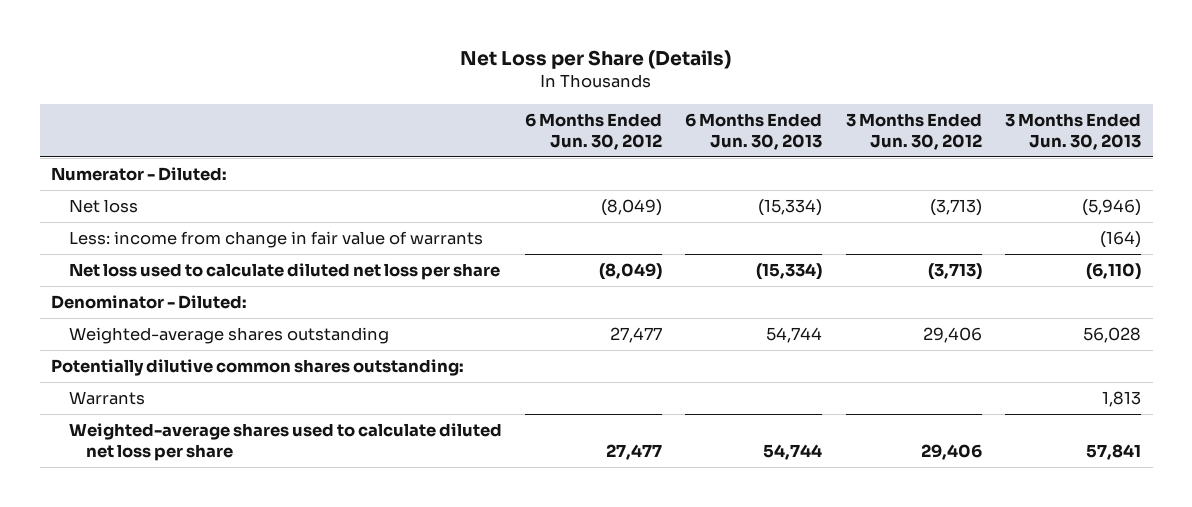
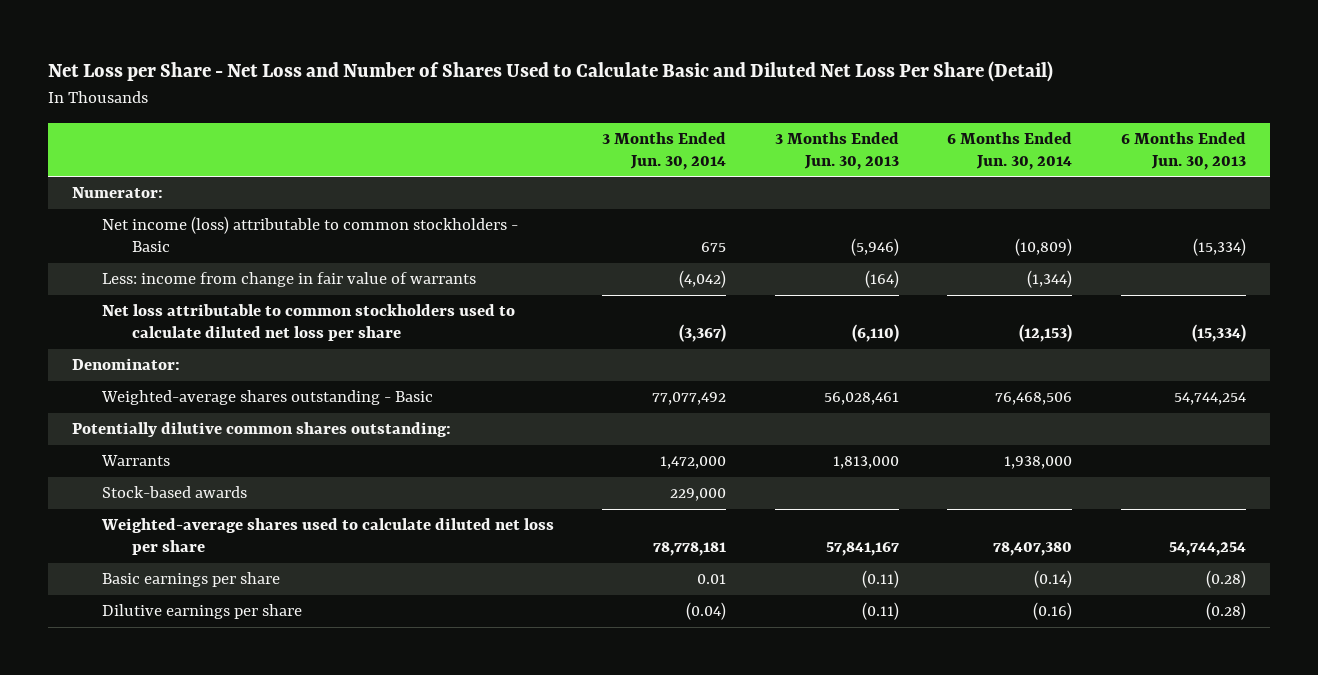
[460,50,732,70] Net Loss per Share (Details) -> [47,61,1053,83] Net Loss per Share - Net Loss and Number of Shares Used to Calculate Basic and Diluted Net Loss Per Share (Detail)
[524,112,662,150] 6 Months Ended Jun. 30, 2012 -> none
[845,112,982,150] 3 Months Ended Jun. 30, 2012 -> none
none -> [602,132,727,171] 3 Months Ended Jun. 30, 2014
none -> [947,132,1073,171] 6 Months Ended Jun. 30, 2014
[51,167,228,182] Numerator - Diluted: -> [71,187,163,199] Numerator:
[68,199,138,214] Net loss -> [101,216,518,253] Net income (loss) attributable to common stockholders - Basic
[68,263,500,281] Net loss used to calculate diluted net loss per share -> [101,304,515,342] Net loss attributable to common stockholders used to calculate diluted net loss per share
[51,295,248,310] Denominator - Diluted: -> [71,358,180,371] Denominator:
[68,327,389,345] Weighted-average shares outstanding -> [100,390,433,406] Weighted-average shares outstanding - Basic
[766,327,823,344] 54,744 -> [1173,392,1246,406] 54,744,254
[1083,327,1142,344] 56,028 -> [823,392,899,406] 56,028,461
[1102,391,1142,408] 1,813 -> [832,456,899,470] 1,813,000
none -> [101,486,247,499] Stock-based awards
[763,444,823,461] 54,744 -> [1168,542,1246,557] 54,744,254
[1086,444,1142,461] 57,841 -> [825,542,899,557] 57,841,167
none -> [101,572,280,588] Basic earnings per share
none -> [101,604,302,620] Dilutive earnings per share

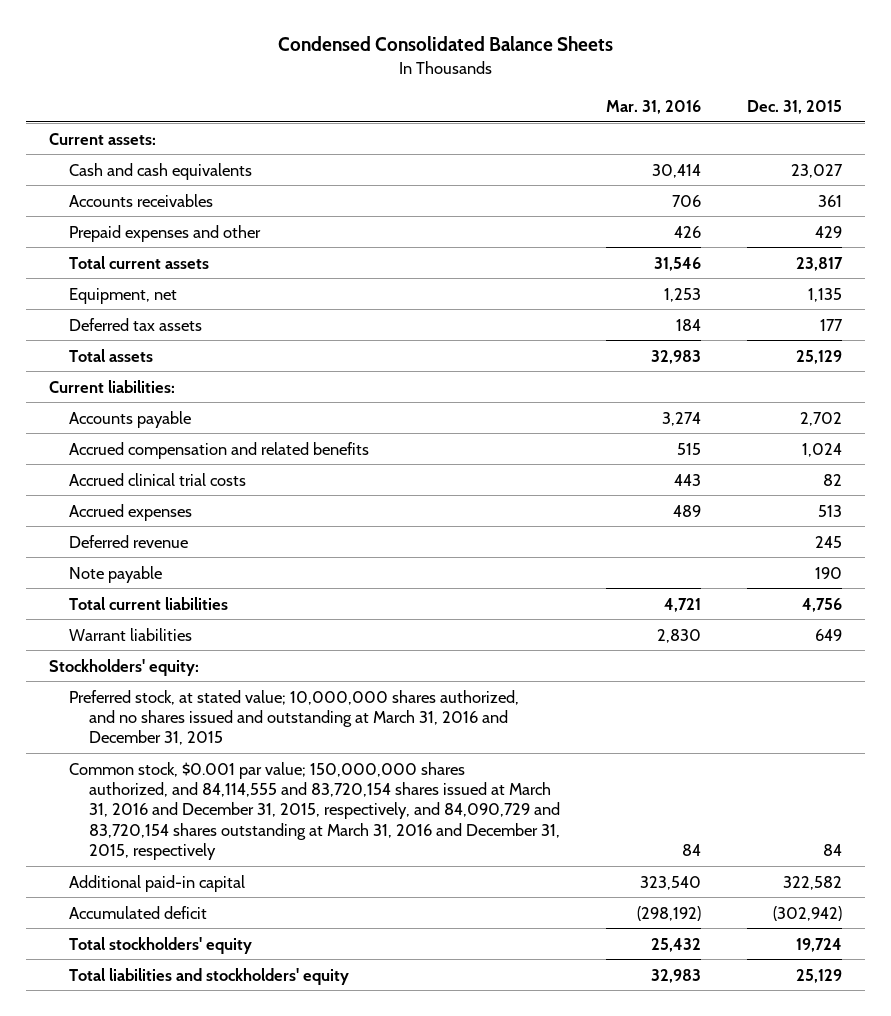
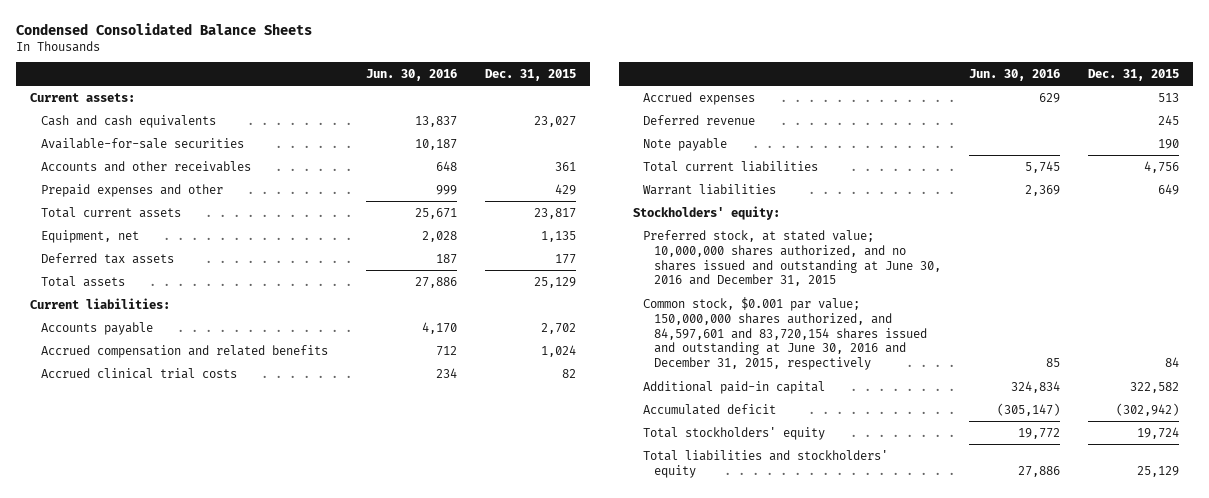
[605,99,701,114] Mar. 31, 2016 -> none
none -> [365,69,457,82] Jun. 30, 2016
none -> [40,137,244,149] Available-for-sale securities
[68,193,213,207] Accounts receivables -> [40,160,251,172] Accounts and other receivables
[68,689,519,746] Preferred stock, at stated value; 10,000,000 shares authorized, and no shares issued and outstanding at March 31, 2016 and December 31, 2015 -> [643,229,941,287] Preferred stock, at stated value; 10,000,000 shares authorized, and no shares issued and outstanding at June 30, 2016 and December 31, 2015
[68,761,560,860] Common stock, $0.001 par value; 150,000,000 shares authorized, and 84,114,555 and 83,720,154 shares issued at March 31, 2016 and December 31, 2015, respectively, and 84,090,729 and 83,720,154 shares outstanding at March 31, 2016 and December 31, 2015, respectively -> [643,296,927,371] Common stock, $0.001 par value; 150,000,000 shares authorized, and 84,597,601 and 83,720,154 shares issued and outstanding at June 30, 2016 and December 31, 2015, respectively

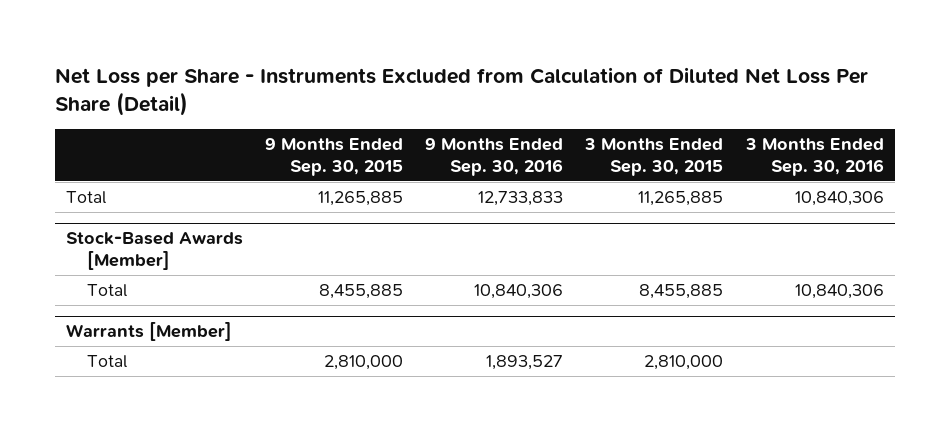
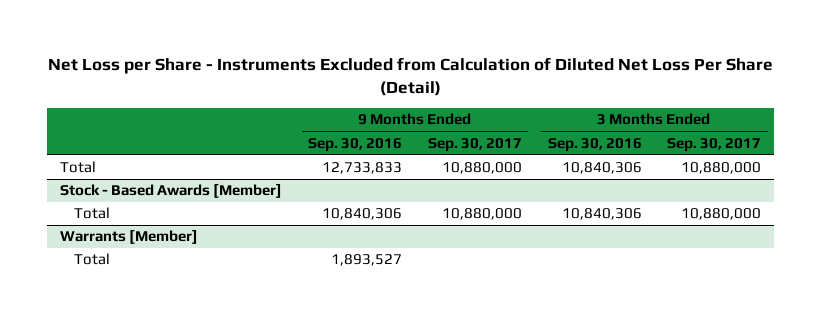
[265,137,404,177] 9 Months Ended Sep. 30, 2015 -> none
[584,137,724,177] 3 Months Ended Sep. 30, 2015 -> none
none -> [427,137,522,152] Sep. 30, 2017
none -> [667,137,762,152] Sep. 30, 2017
[65,232,243,271] Stock-Based Awards [Member] -> [60,183,283,199] Stock - Based Awards [Member]

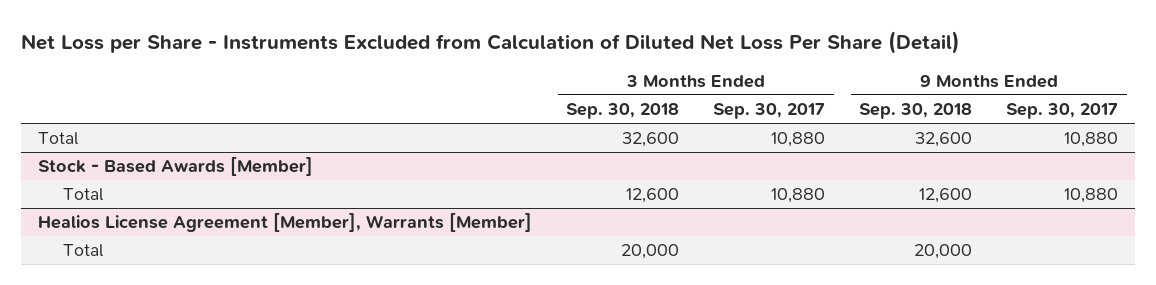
[307,137,402,152] Sep. 30, 2016 -> none
[547,137,642,152] Sep. 30, 2016 -> none
none -> [566,103,680,120] Sep. 30, 2018
none -> [859,103,973,120] Sep. 30, 2018
[441,162,522,175] 10,880,000 -> [1064,132,1119,148] 10,880
[681,162,762,175] 10,880,000 -> [771,132,826,148] 10,880
[60,229,199,245] Warrants [Member] -> none
[441,208,522,221] 10,880,000 -> [1064,188,1119,204] 10,880
[681,208,762,221] 10,880,000 -> [771,188,826,204] 10,880
none -> [38,213,533,233] Healios License Agreement [Member], Warrants [Member]

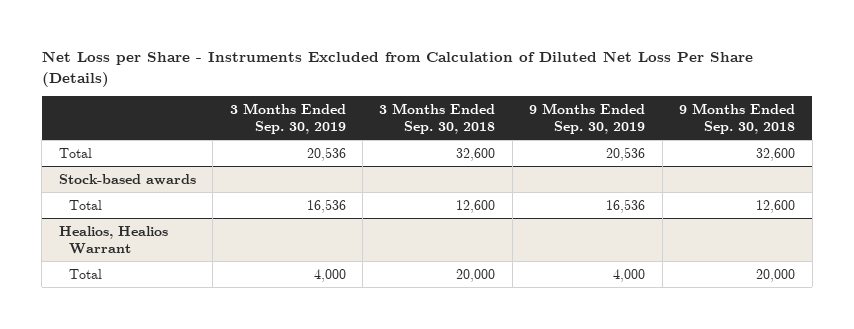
[21,30,961,54] Net Loss per Share - Instruments Excluded from Calculation of Diluted Net Loss Per Share (Detail) -> [41,51,753,87] Net Loss per Share - Instruments Excluded from Calculation of Diluted Net Loss Per Share (Details)
[713,103,826,120] Sep. 30, 2017 -> none
[1006,103,1119,120] Sep. 30, 2017 -> none
none -> [229,102,346,134] 3 Months Ended Sep. 30, 2019
none -> [529,102,646,134] 9 Months Ended Sep. 30, 2019
[38,157,314,177] Stock - Based Awards [Member] -> [58,173,196,185] Stock-based awards
[38,213,533,233] Healios License Agreement [Member], Warrants [Member] -> none
none -> [58,225,168,254] Healios, Healios Warrant

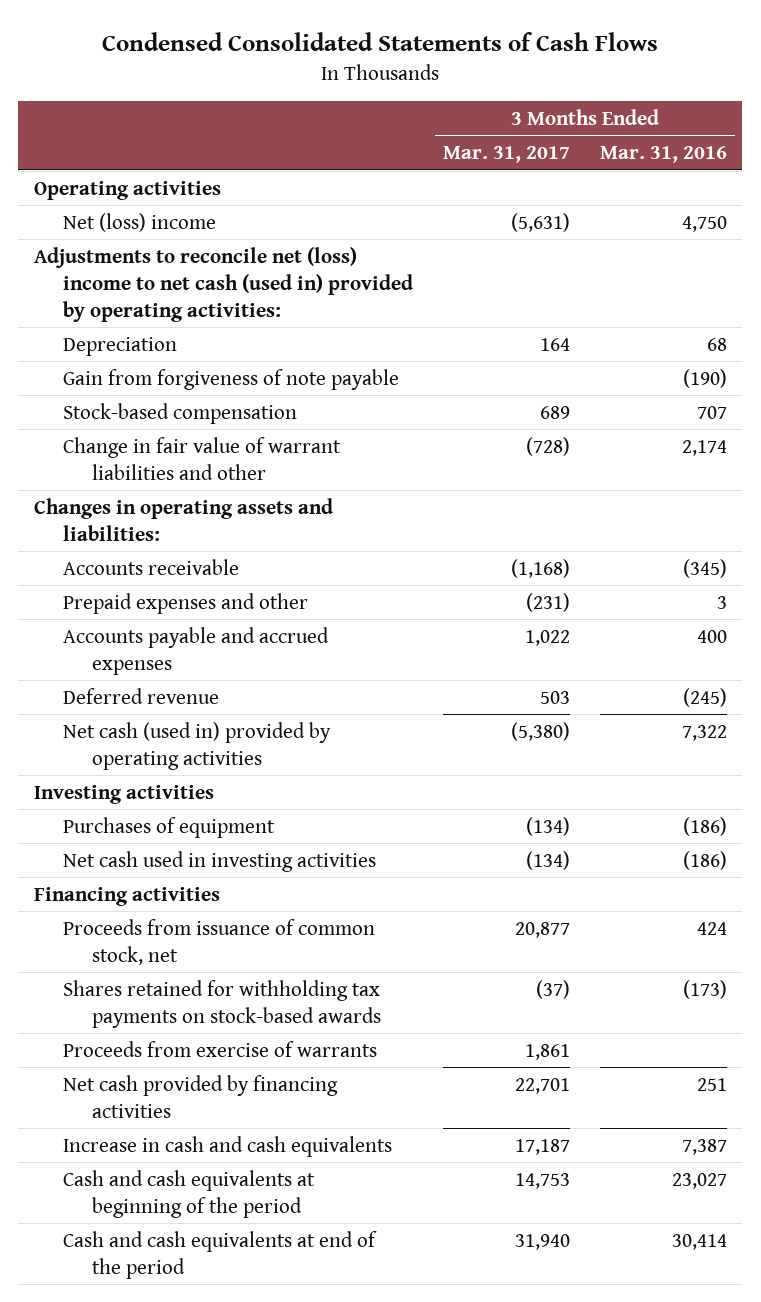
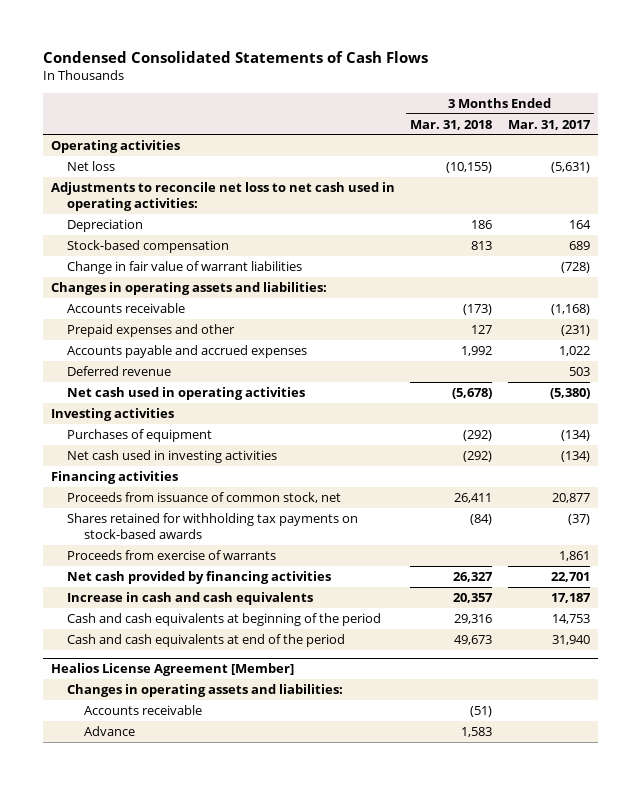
[600,146,728,164] Mar. 31, 2016 -> none
none -> [410,119,493,130] Mar. 31, 2018
[62,212,216,232] Net (loss) income -> [67,160,116,171] Net loss
[33,246,413,322] Adjustments to reconcile net (loss) income to net cash (used in) provided by operating activities: -> [50,181,395,212] Adjustments to reconcile net loss to net cash used in operating activities:
[62,368,399,390] Gain from forgiveness of note payable -> none
[62,436,341,480] Change in fair value of warrant liabilities and other -> [67,260,303,274] Change in fair value of warrant liabilities
[62,721,331,770] Net cash (used in) provided by operating activities -> [67,386,306,400] Net cash used in operating activities
none -> [50,663,294,677] Healios License Agreement [Member]
none -> [67,683,344,697] Changes in operating assets and liabilities:
none -> [83,704,202,715] Accounts receivable
none -> [83,725,135,736] Advance

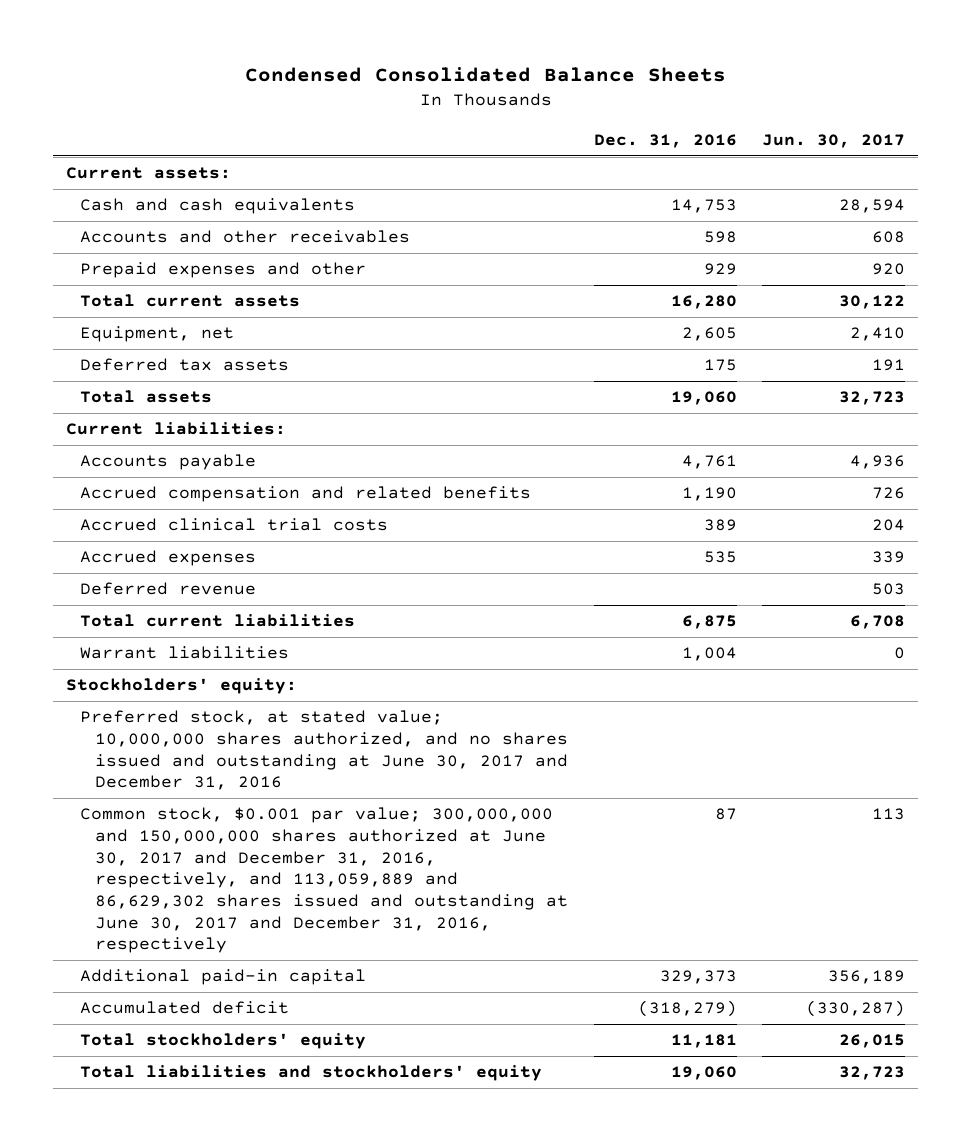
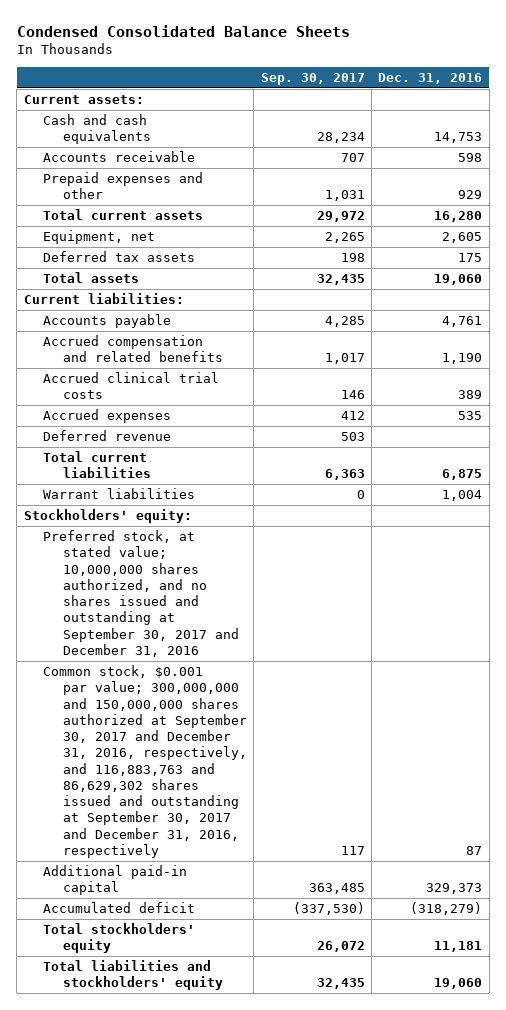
[762,134,906,149] Jun. 30, 2017 -> none
none -> [260,72,365,85] Sep. 30, 2017
[80,230,411,244] Accounts and other receivables -> [43,151,196,163] Accounts receivable
[80,710,568,791] Preferred stock, at stated value; 10,000,000 shares authorized, and no shares issued and outstanding at June 30, 2017 and December 31, 2016 -> [43,530,240,657] Preferred stock, at stated value; 10,000,000 shares authorized, and no shares issued and outstanding at September 30, 2017 and December 31, 2016
[80,807,568,954] Common stock, $0.001 par value; 300,000,000 and 150,000,000 shares authorized at June 30, 2017 and December 31, 2016, respectively, and 113,059,889 and 86,629,302 shares issued and outstanding at June 30, 2017 and December 31, 2016, respectively -> [43,665,248,859] Common stock, $0.001 par value; 300,000,000 and 150,000,000 shares authorized at September 30, 2017 and December 31, 2016, respectively, and 116,883,763 and 86,629,302 shares issued and outstanding at September 30, 2017 and December 31, 2016, respectively

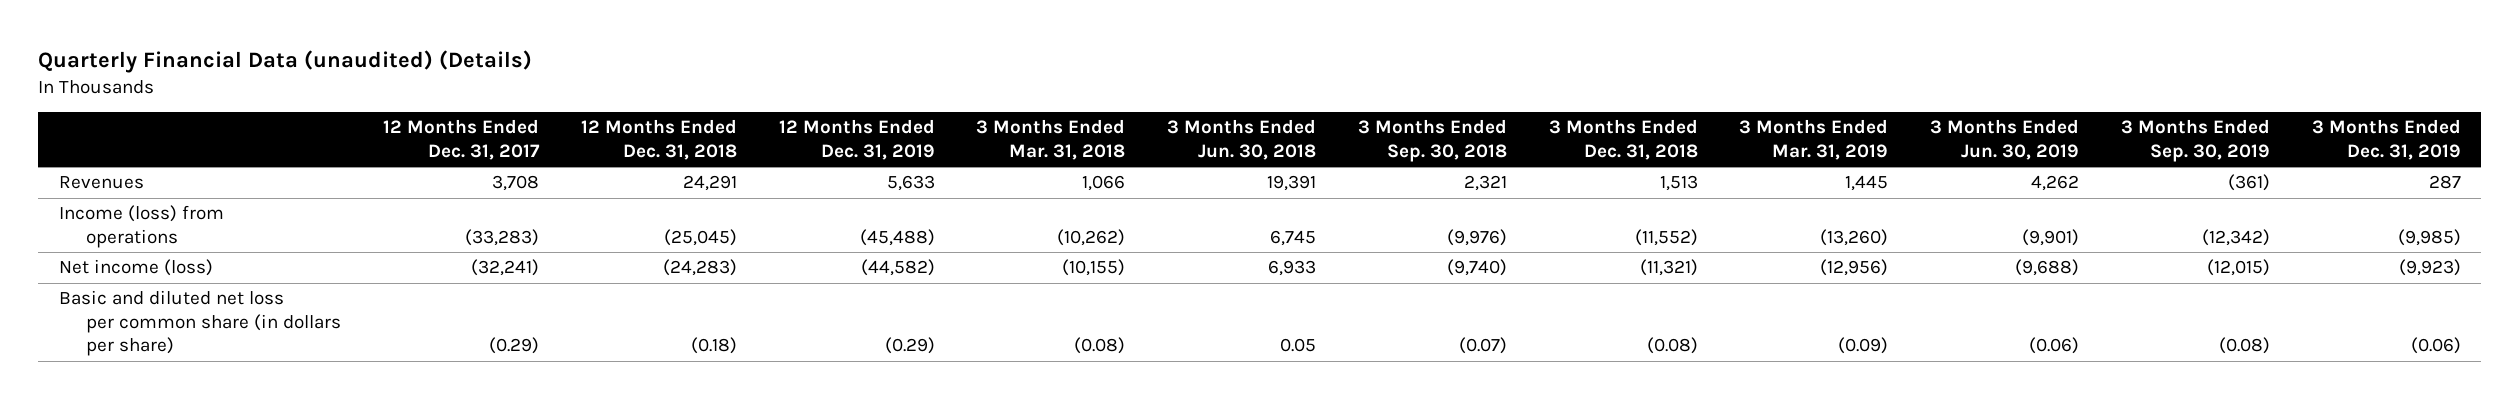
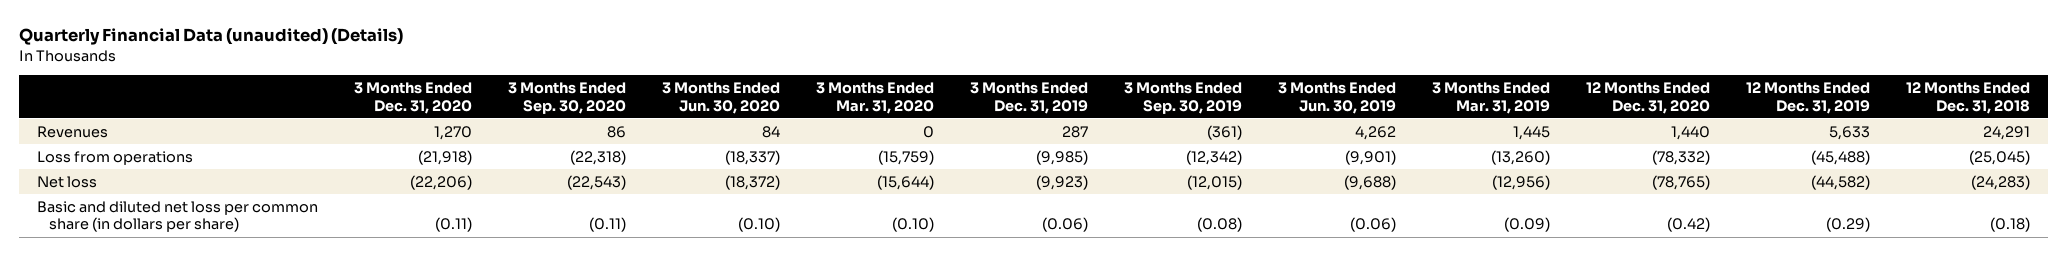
[383,119,541,160] 12 Months Ended Dec. 31, 2017 -> none
[976,119,1126,160] 3 Months Ended Mar. 31, 2018 -> none
[1167,119,1317,160] 3 Months Ended Jun. 30, 2018 -> none
[1357,119,1507,162] 3 Months Ended Sep. 30, 2018 -> none
[1548,119,1698,160] 3 Months Ended Dec. 31, 2018 -> none
none -> [353,82,472,114] 3 Months Ended Dec. 31, 2020
none -> [507,82,626,114] 3 Months Ended Sep. 30, 2020
none -> [661,82,780,114] 3 Months Ended Jun. 30, 2020
none -> [815,82,934,114] 3 Months Ended Mar. 31, 2020
none -> [1585,82,1710,114] 12 Months Ended Dec. 31, 2020
[58,205,224,248] Income (loss) from operations -> [36,151,193,166] Loss from operations
[58,259,213,277] Net income (loss) -> [36,176,97,189] Net loss

